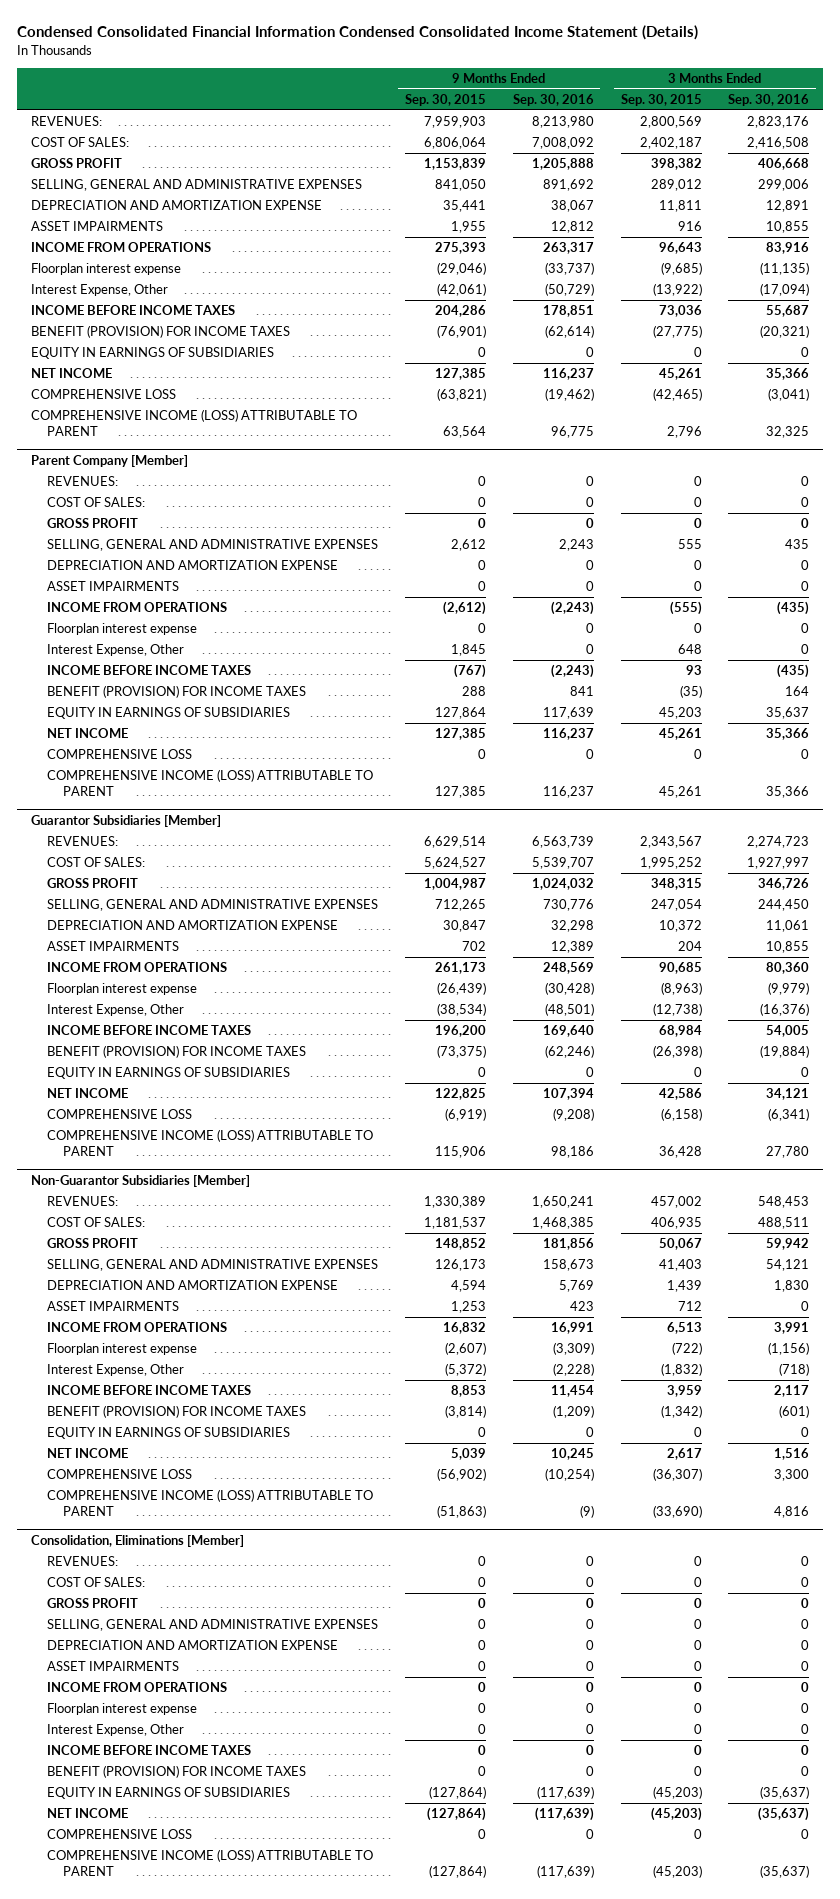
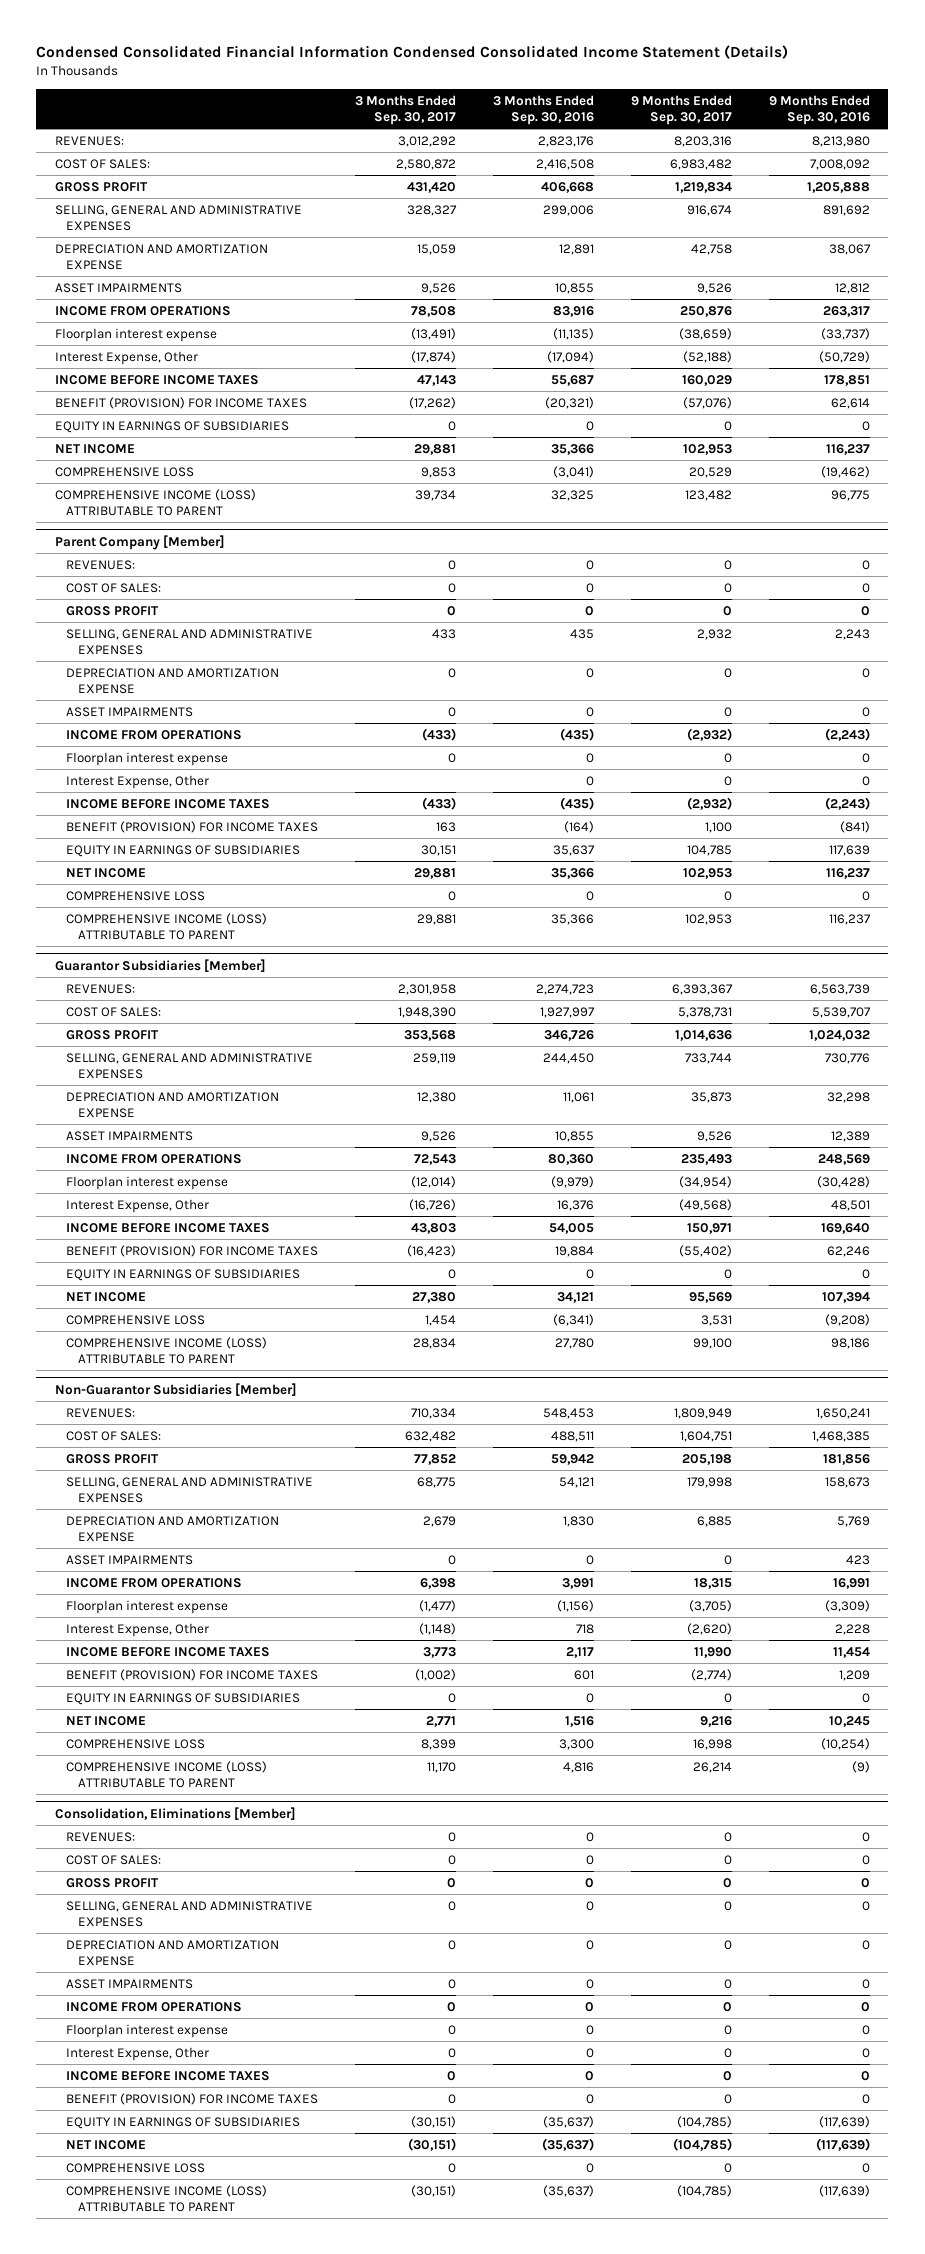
[404,94,486,107] Sep. 30, 2015 -> none
[620,94,702,107] Sep. 30, 2015 -> none
none -> [355,94,457,125] 3 Months Ended Sep. 30, 2017
none -> [631,94,733,125] 9 Months Ended Sep. 30, 2017
[544,325,594,339] (62,614) -> [831,397,871,409] 62,614
[569,686,594,697] 841 -> [840,820,871,833] (841)
[785,686,810,697] 164 -> [564,820,595,833] (164)
[544,1003,594,1017] (48,501) -> [831,1199,871,1211] 48,501
[760,1003,810,1017] (16,376) -> [557,1199,595,1211] 16,376
[544,1045,594,1059] (62,246) -> [827,1245,871,1257] 62,246
[760,1045,810,1059] (19,884) -> [555,1245,595,1257] 19,884
[552,1363,594,1377] (2,228) -> [835,1623,871,1635] 2,228
[779,1363,810,1377] (718) -> [576,1623,595,1634] 718
[552,1405,594,1419] (1,209) -> [839,1669,871,1681] 1,209
[779,1405,810,1419] (601) -> [574,1669,595,1680] 601

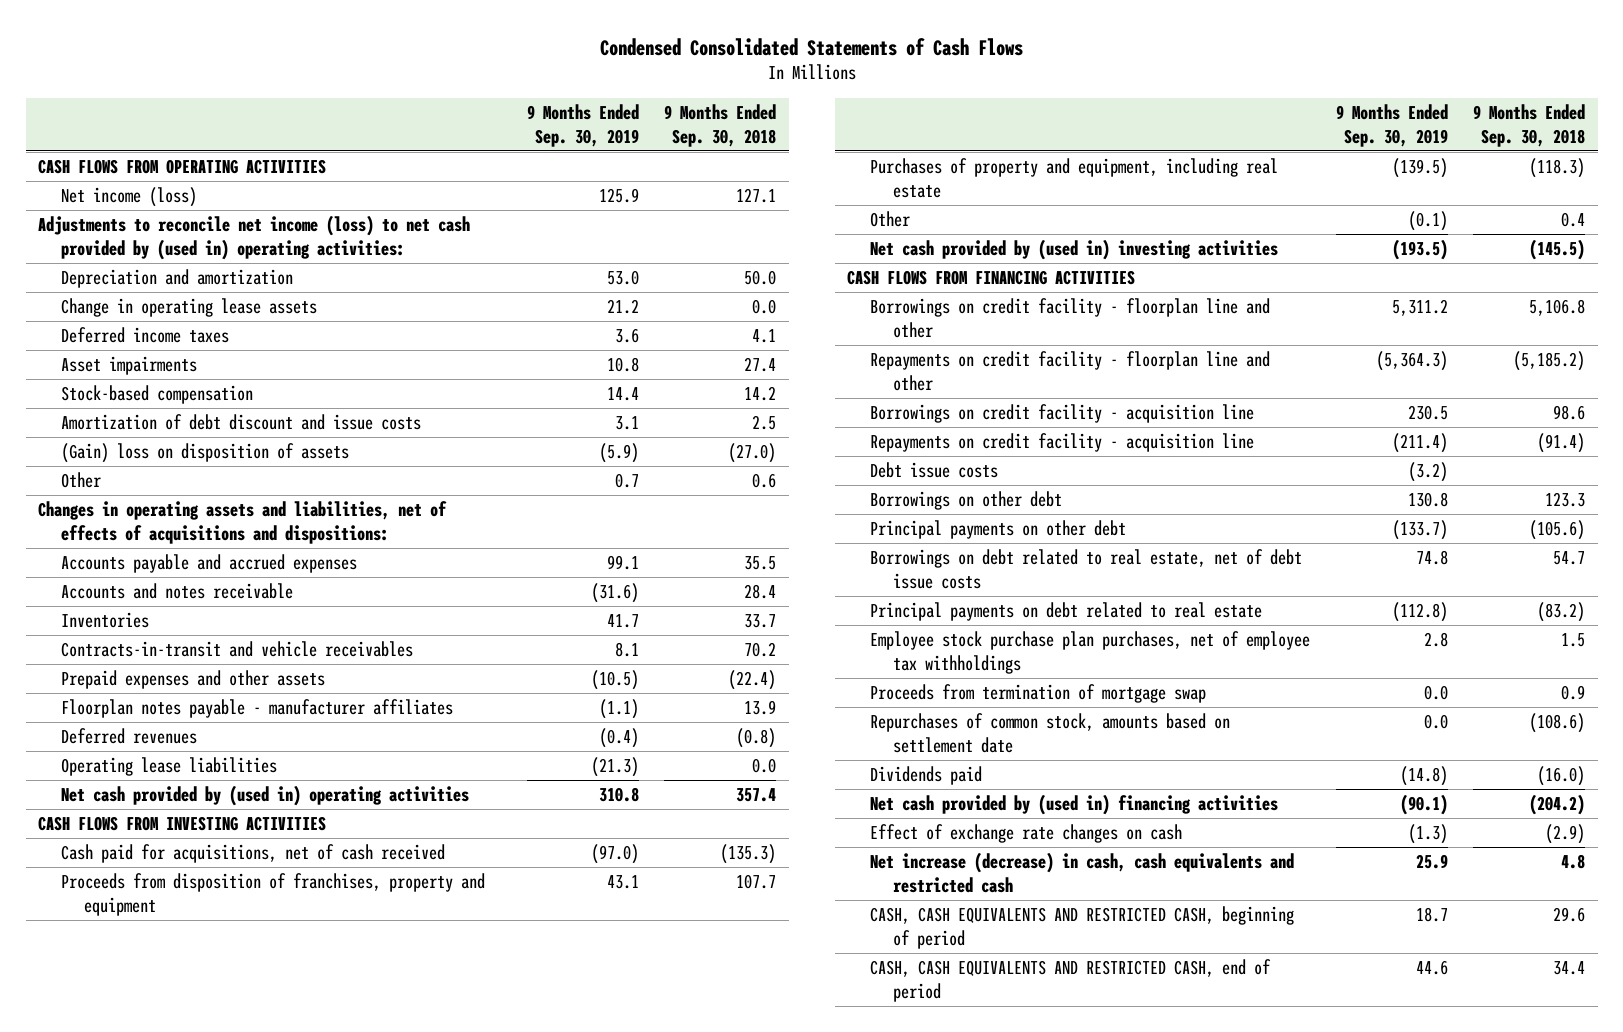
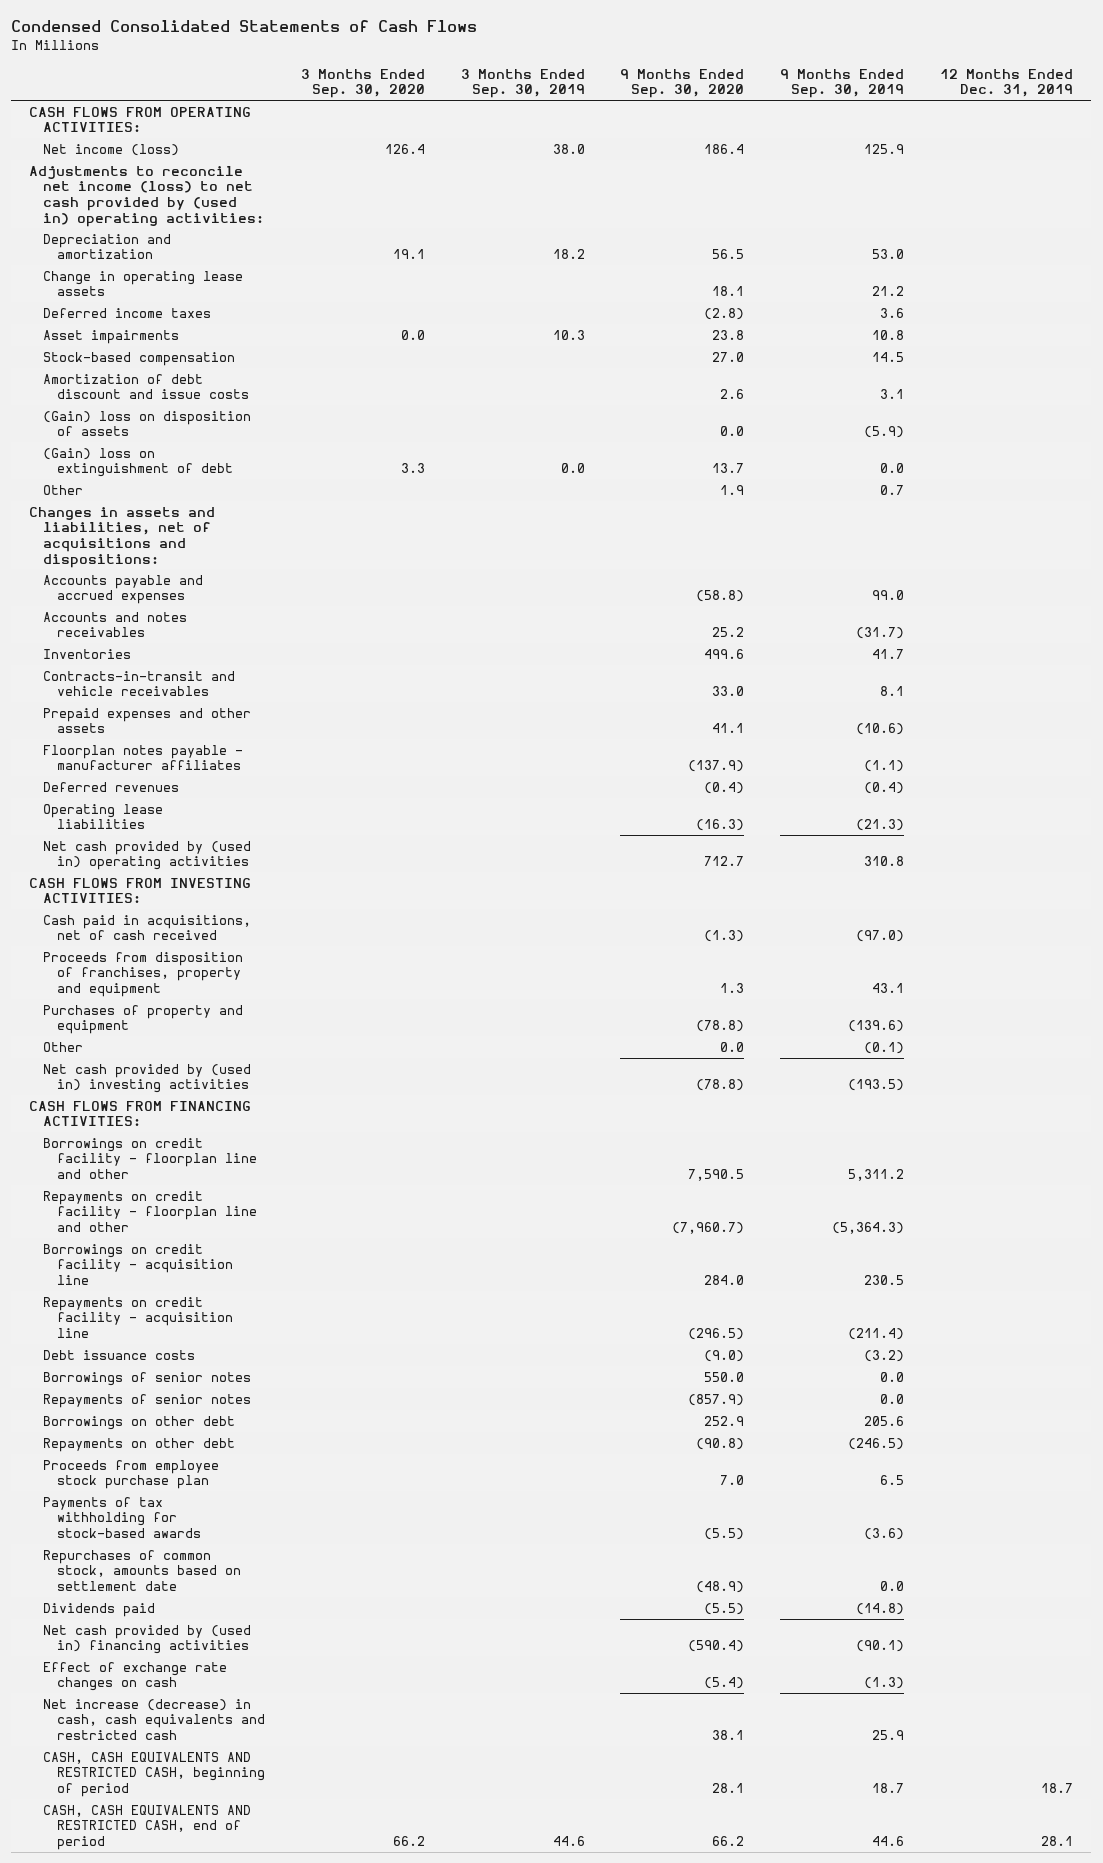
[664,103,777,147] 9 Months Ended Sep. 30, 2018 -> none
none -> [300,68,425,99] 3 Months Ended Sep. 30, 2020
none -> [460,68,585,99] 3 Months Ended Sep. 30, 2019
none -> [620,68,745,99] 9 Months Ended Sep. 30, 2020
none -> [940,68,1074,98] 12 Months Ended Dec. 31, 2019
[38,158,327,174] CASH FLOWS FROM OPERATING ACTIVITIES -> [29,106,252,133] CASH FLOWS FROM OPERATING ACTIVITIES:
[606,386,639,401] 14.4 -> [872,351,905,362] 14.5
none -> [42,447,233,478] (Gain) loss on extinguishment of debt
[38,500,448,544] Changes in operating assets and liabilities, net of effects of acquisitions and dispositions: -> [29,506,216,568] Changes in assets and liabilities, net of acquisitions and dispositions:
[606,554,639,570] 99.1 -> [872,590,905,601] 99.0
[61,582,294,599] Accounts and notes receivable -> [42,611,187,638] Accounts and notes receivables
[590,582,639,603] (31.6) -> [856,627,905,640] (31.7)
[590,669,639,690] (10.5) -> [856,723,905,736] (10.6)
[38,815,327,831] CASH FLOWS FROM INVESTING ACTIVITIES -> [29,877,252,904] CASH FLOWS FROM INVESTING ACTIVITIES:
[61,843,446,863] Cash paid for acquisitions, net of cash received -> [42,914,251,941] Cash paid in acquisitions, net of cash received
[870,157,1279,198] Purchases of property and equipment, including real estate -> [42,1004,243,1035] Purchases of property and equipment
[1391,157,1448,178] (139.5) -> [848,1020,905,1033] (139.6)
[847,269,1136,285] CASH FLOWS FROM FINANCING ACTIVITIES -> [29,1100,252,1127] CASH FLOWS FROM FINANCING ACTIVITIES:
[870,548,1303,589] Borrowings on debt related to real estate, net of debt issue costs -> none
[870,601,1263,621] Principal payments on debt related to real estate -> none
[870,683,1207,703] Proceeds from termination of mortgage swap -> none
[870,461,999,478] Debt issue costs -> [42,1349,195,1360] Debt issuance costs
none -> [42,1371,251,1386] Borrowings of senior notes
none -> [42,1393,251,1408] Repayments of senior notes
[1407,491,1448,507] 130.8 -> [864,1415,905,1426] 205.6
[870,519,1127,539] Principal payments on other debt -> [42,1437,235,1452] Repayments on other debt
[1391,519,1448,540] (133.7) -> [848,1437,905,1450] (246.5)
[870,630,1311,674] Employee stock purchase plan purchases, net of employee tax withholdings -> [42,1459,219,1490] Proceeds from employee stock purchase plan
[1423,631,1448,647] 2.8 -> [880,1475,905,1486] 6.5
none -> [42,1496,201,1538] Payments of tax withholding for stock-based awards

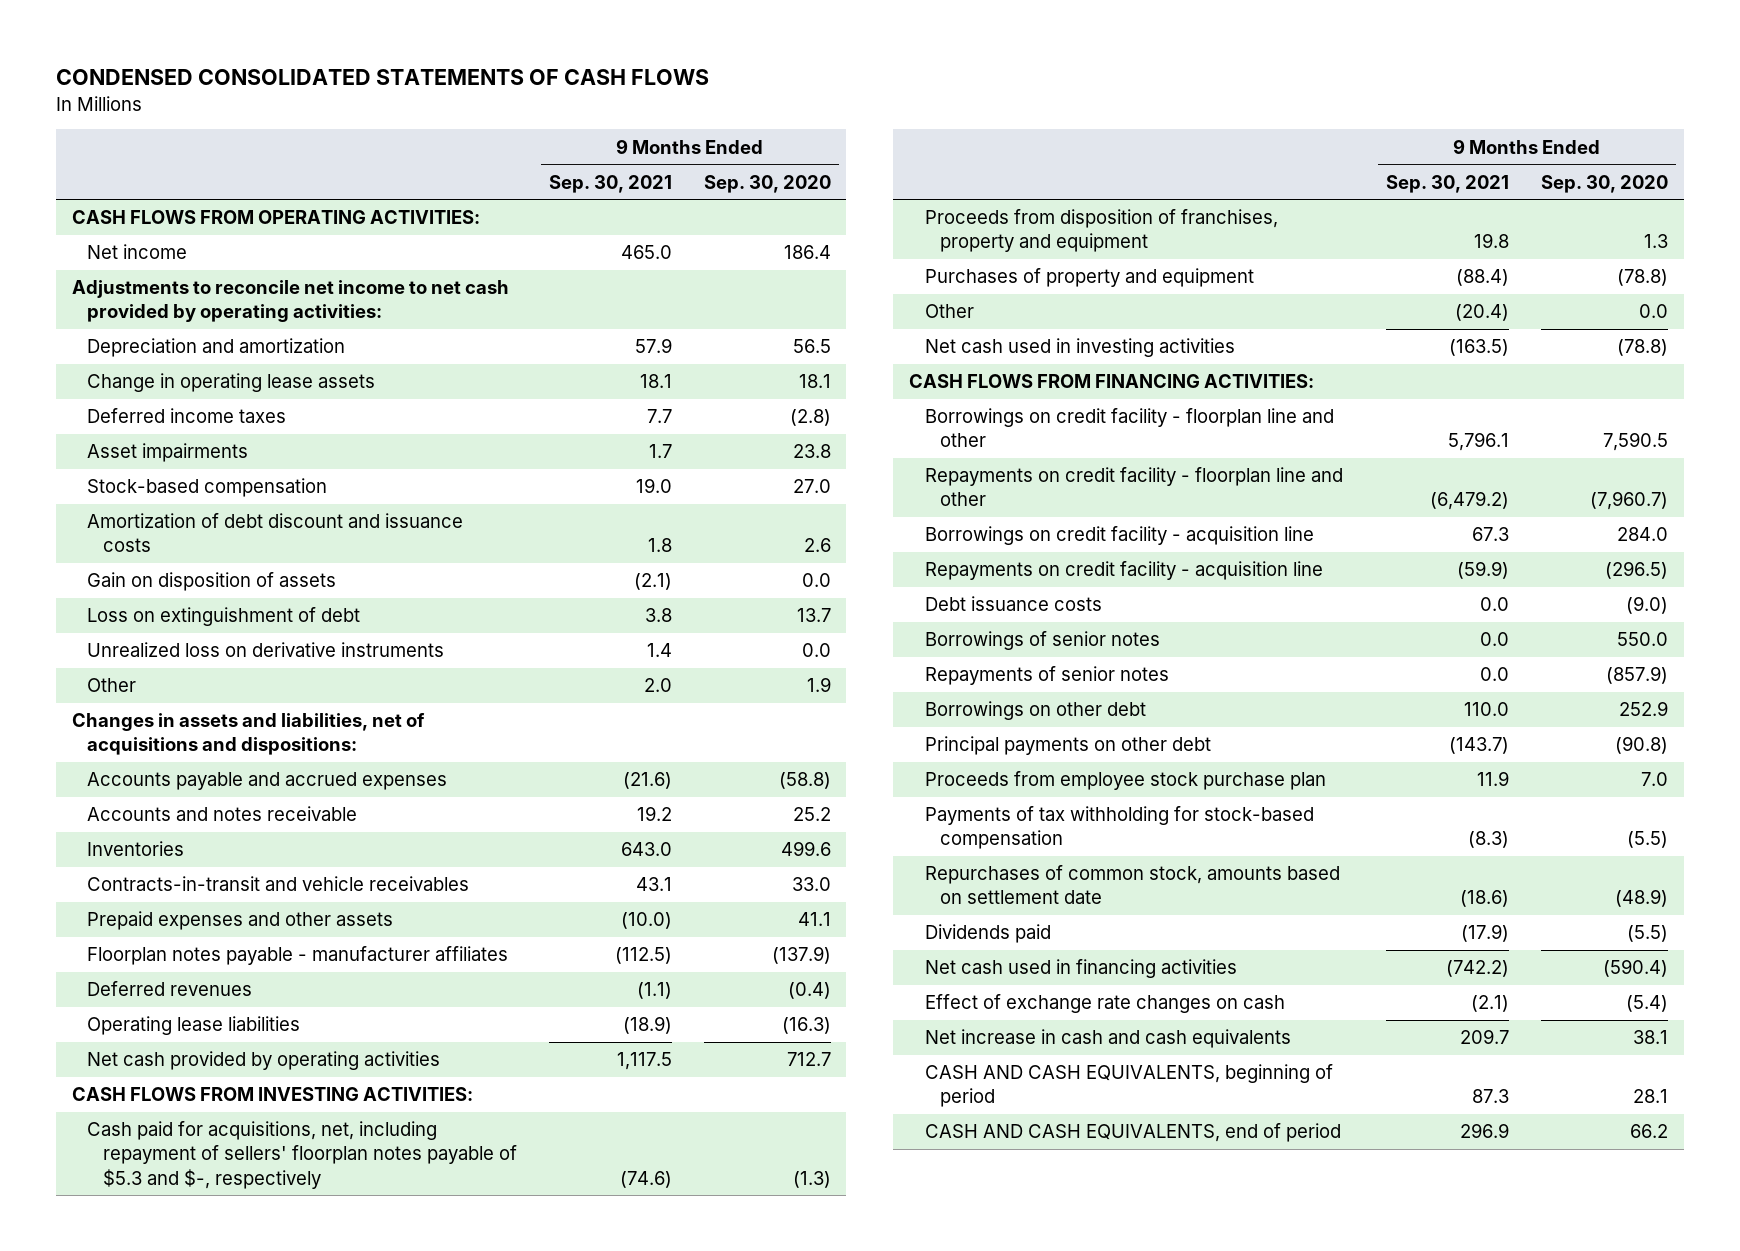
[11,19,478,32] Condensed Consolidated Statements of Cash Flows -> [56,69,710,86] CONDENSED CONSOLIDATED STATEMENTS OF CASH FLOWS
[300,68,425,99] 3 Months Ended Sep. 30, 2020 -> none
[460,68,585,99] 3 Months Ended Sep. 30, 2019 -> none
[780,68,905,99] 9 Months Ended Sep. 30, 2019 -> none
[940,68,1074,98] 12 Months Ended Dec. 31, 2019 -> none
none -> [548,174,672,193] Sep. 30, 2021
[42,143,179,156] Net income (loss) -> [87,244,188,260] Net income
[29,165,264,227] Adjustments to reconcile net income (loss) to net cash provided by (used in) operating activities: -> [72,280,510,323] Adjustments to reconcile net income to net cash provided by operating activities:
[42,373,249,400] Amortization of debt discount and issue costs -> [87,513,464,553] Amortization of debt discount and issuance costs
[42,410,251,437] (Gain) loss on disposition of assets -> [87,572,337,592] Gain on disposition of assets
[42,447,233,478] (Gain) loss on extinguishment of debt -> [87,607,361,627] Loss on extinguishment of debt
none -> [87,642,445,658] Unrealized loss on derivative instruments
[42,611,187,638] Accounts and notes receivables -> [87,806,358,822] Accounts and notes receivable
[42,840,251,871] Net cash provided by (used in) operating activities -> [87,1051,441,1071] Net cash provided by operating activities
[42,914,251,941] Cash paid in acquisitions, net of cash received -> [87,1121,517,1189] Cash paid for acquisitions, net, including repayment of sellers' floorplan notes payable of $5.3 and $-, respectively
[42,1063,251,1094] Net cash provided by (used in) investing activities -> [924,338,1235,358] Net cash used in investing activities
[42,1437,235,1452] Repayments on other debt -> [924,736,1211,756] Principal payments on other debt
[42,1496,201,1538] Payments of tax withholding for stock-based awards -> [924,806,1314,850] Payments of tax withholding for stock-based compensation
[42,1624,251,1655] Net cash provided by (used in) financing activities -> [924,959,1237,979] Net cash used in financing activities
[42,1698,265,1740] Net increase (decrease) in cash, cash equivalents and restricted cash -> [924,1029,1291,1049] Net increase in cash and cash equivalents
[42,1751,265,1797] CASH, CASH EQUIVALENTS AND RESTRICTED CASH, beginning of period -> [924,1064,1333,1108] CASH AND CASH EQUIVALENTS, beginning of period
[42,1804,251,1850] CASH, CASH EQUIVALENTS AND RESTRICTED CASH, end of period -> [924,1123,1341,1143] CASH AND CASH EQUIVALENTS, end of period

